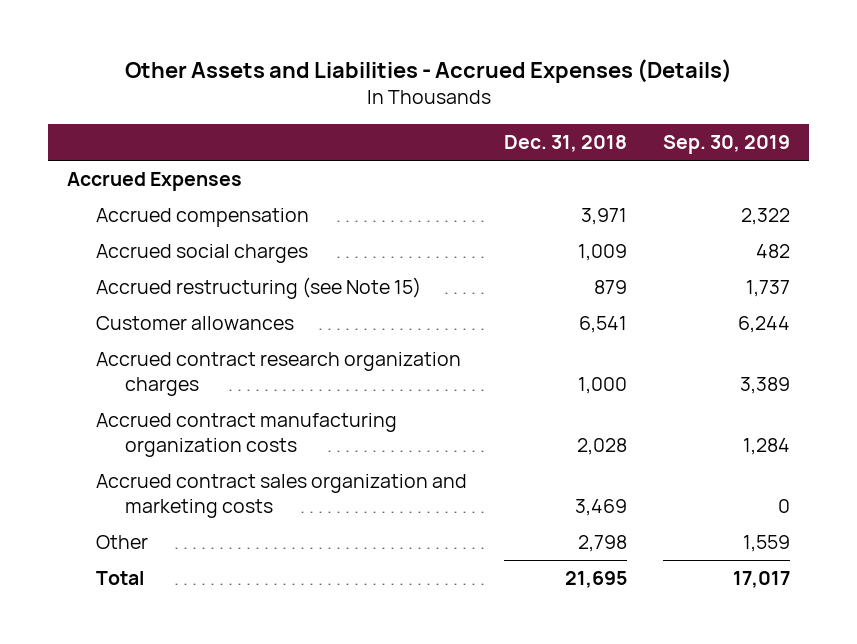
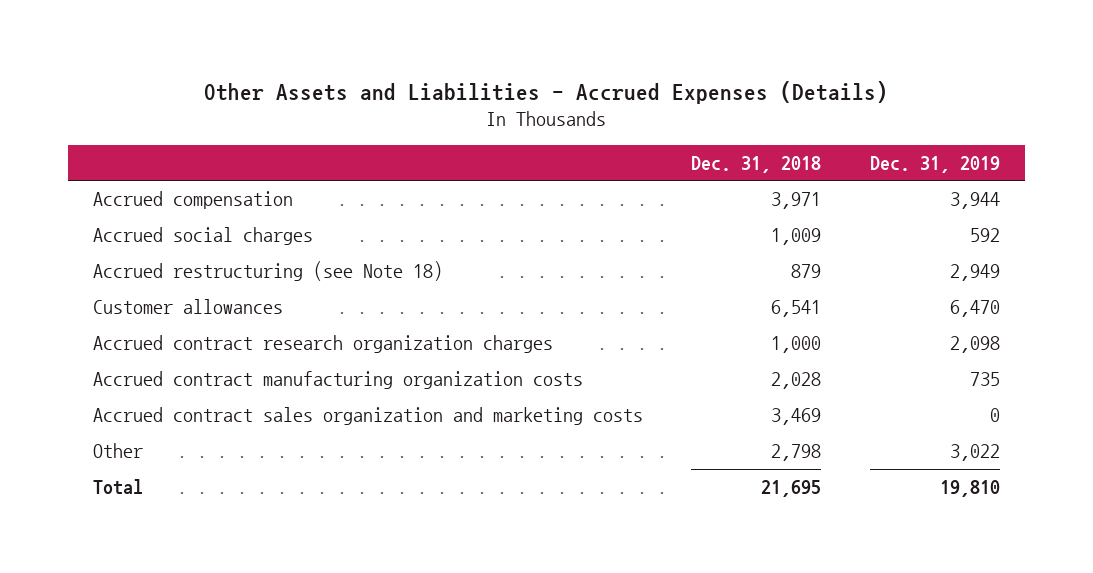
[663,134,791,154] Sep. 30, 2019 -> none
none -> [870,155,1001,173] Dec. 31, 2019
[66,172,242,192] Accrued Expenses -> none
[95,277,421,300] Accrued restructuring (see Note 15) -> [92,261,443,282] Accrued restructuring (see Note 18)

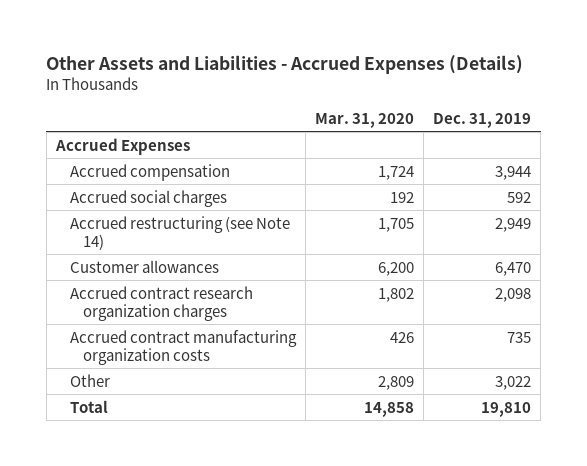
[691,155,822,173] Dec. 31, 2018 -> none
none -> [314,112,414,128] Mar. 31, 2020
none -> [54,137,190,155] Accrued Expenses
[92,261,443,282] Accrued restructuring (see Note 18) -> [69,215,290,250] Accrued restructuring (see Note 14)
[92,407,643,426] Accrued contract sales organization and marketing costs -> none

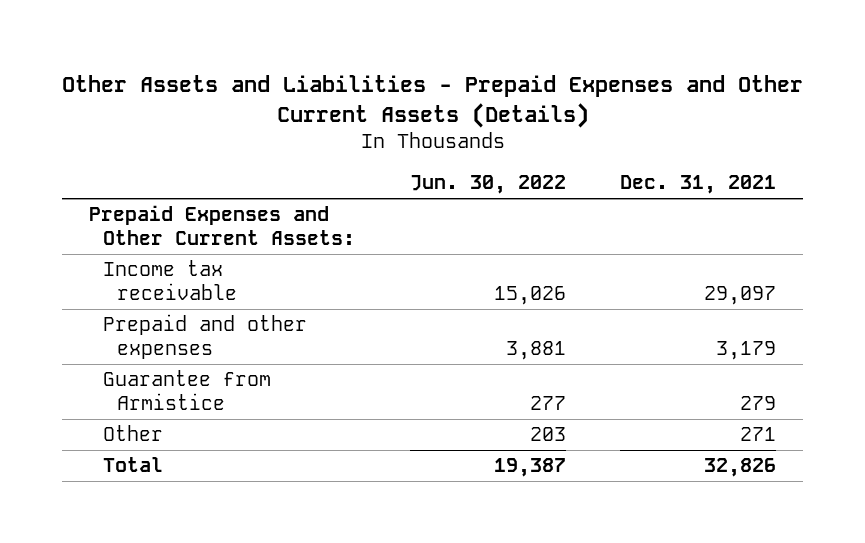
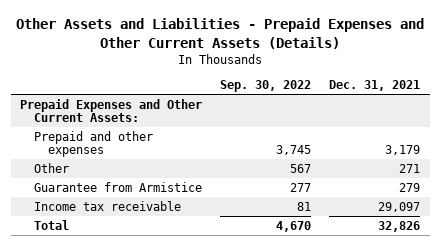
[409,175,566,195] Jun. 30, 2022 -> none
none -> [220,80,312,93] Sep. 30, 2022
[103,370,272,410] Guarantee from Armistice -> [34,181,203,192] Guarantee from Armistice
[103,260,238,300] Income tax receivable -> [34,200,182,211] Income tax receivable

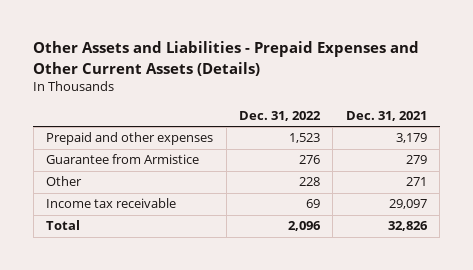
[220,80,312,93] Sep. 30, 2022 -> none
none -> [238,110,321,121] Dec. 31, 2022
[20,98,203,123] Prepaid Expenses and Other Current Assets: -> none
[34,162,70,173] Other -> [46,176,83,187] Other

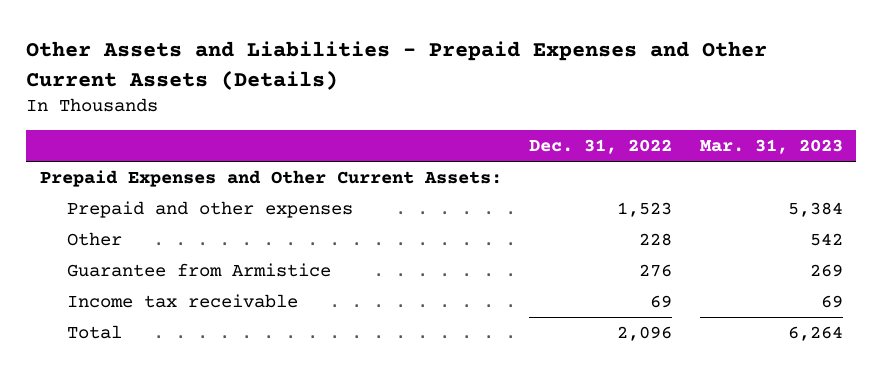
[345,110,427,121] Dec. 31, 2021 -> none
none -> [699,139,843,155] Mar. 31, 2023
none -> [40,169,503,187] Prepaid Expenses and Other Current Assets:
[46,154,200,165] Guarantee from Armistice -> [67,262,332,277] Guarantee from Armistice

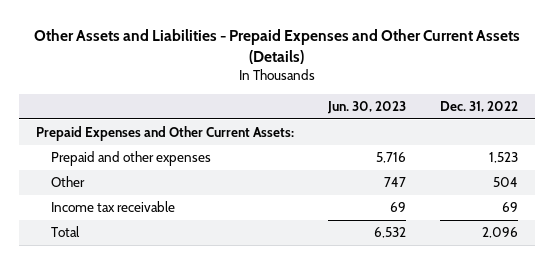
[699,139,843,155] Mar. 31, 2023 -> none
none -> [327,100,407,114] Jun. 30, 2023
[67,262,332,277] Guarantee from Armistice -> none
[639,232,673,246] 228 -> [493,177,519,188] 504

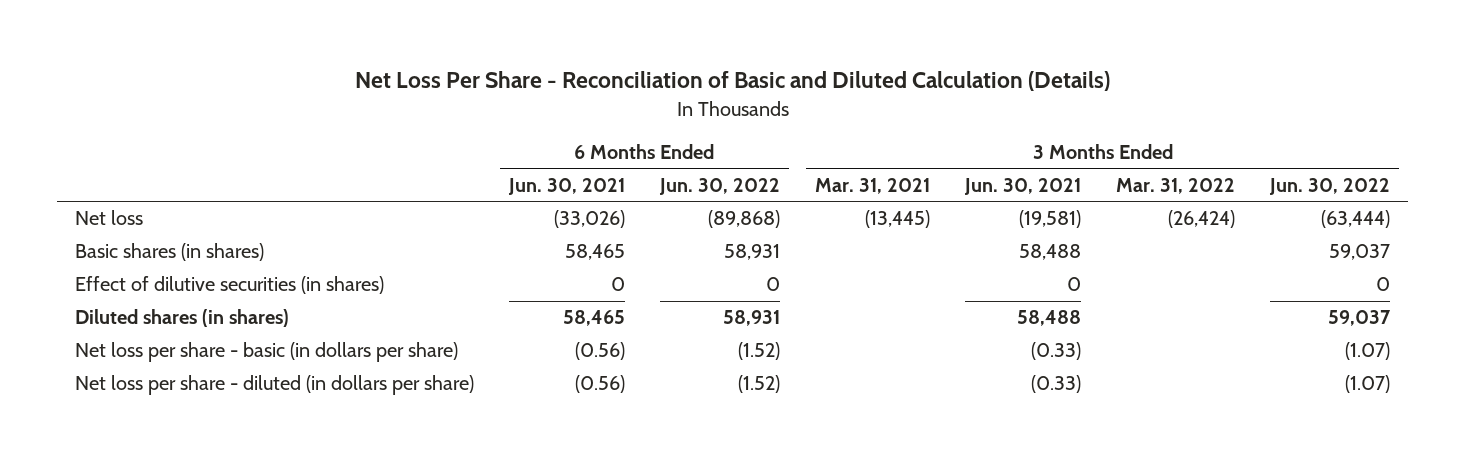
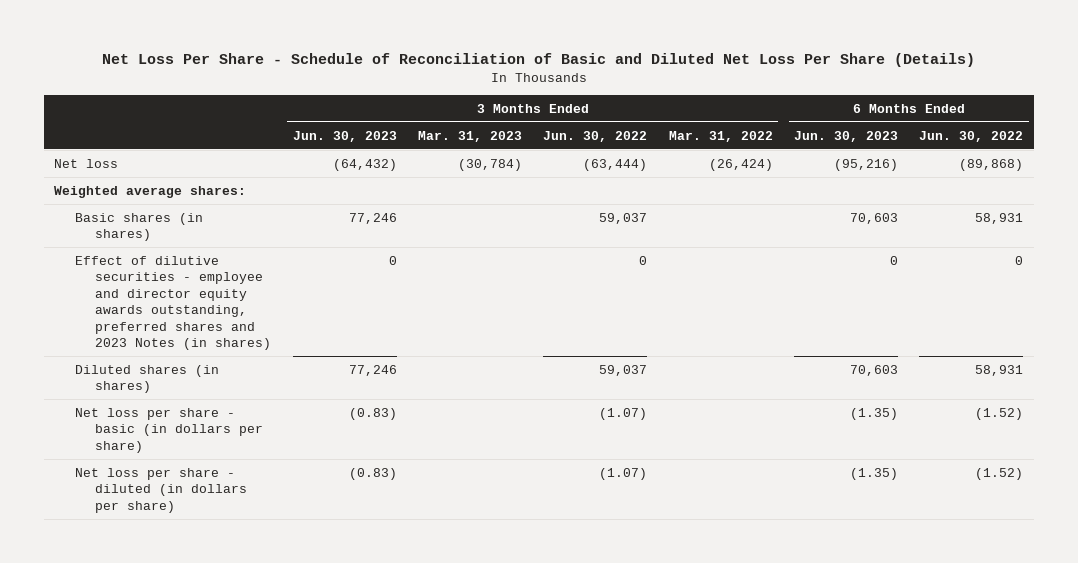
[354,71,1110,92] Net Loss Per Share - Reconciliation of Basic and Diluted Calculation (Details) -> [101,53,975,68] Net Loss Per Share - Schedule of Reconciliation of Basic and Diluted Net Loss Per Share (Details)
[507,177,625,195] Jun. 30, 2021 -> none
[815,177,931,194] Mar. 31, 2021 -> none
[964,177,1082,195] Jun. 30, 2021 -> none
none -> [292,130,397,142] Jun. 30, 2023
none -> [417,130,522,142] Mar. 31, 2023
none -> [793,130,898,142] Jun. 30, 2023
none -> [54,185,247,198] Weighted average shares:
[74,276,384,295] Effect of dilutive securities (in shares) -> [74,255,272,351] Effect of dilutive securities - employee and director equity awards outstanding, preferred shares and 2023 Notes (in shares)

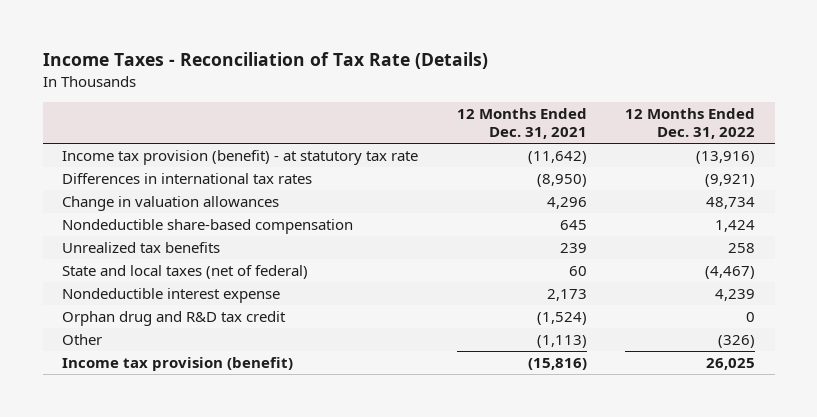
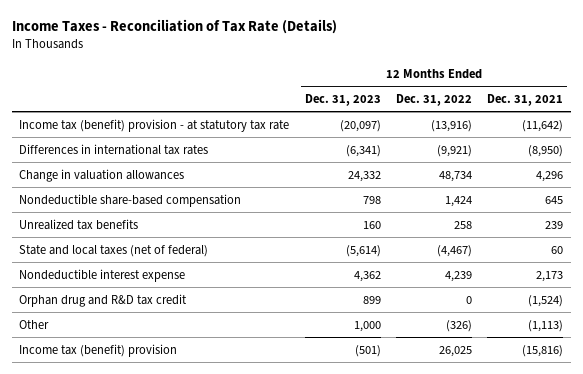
none -> [304,93,381,106] Dec. 31, 2023
[61,150,418,166] Income tax provision (benefit) - at statutory tax rate -> [19,118,290,132] Income tax (benefit) provision - at statutory tax rate
[61,357,293,372] Income tax provision (benefit) -> [19,343,178,357] Income tax (benefit) provision

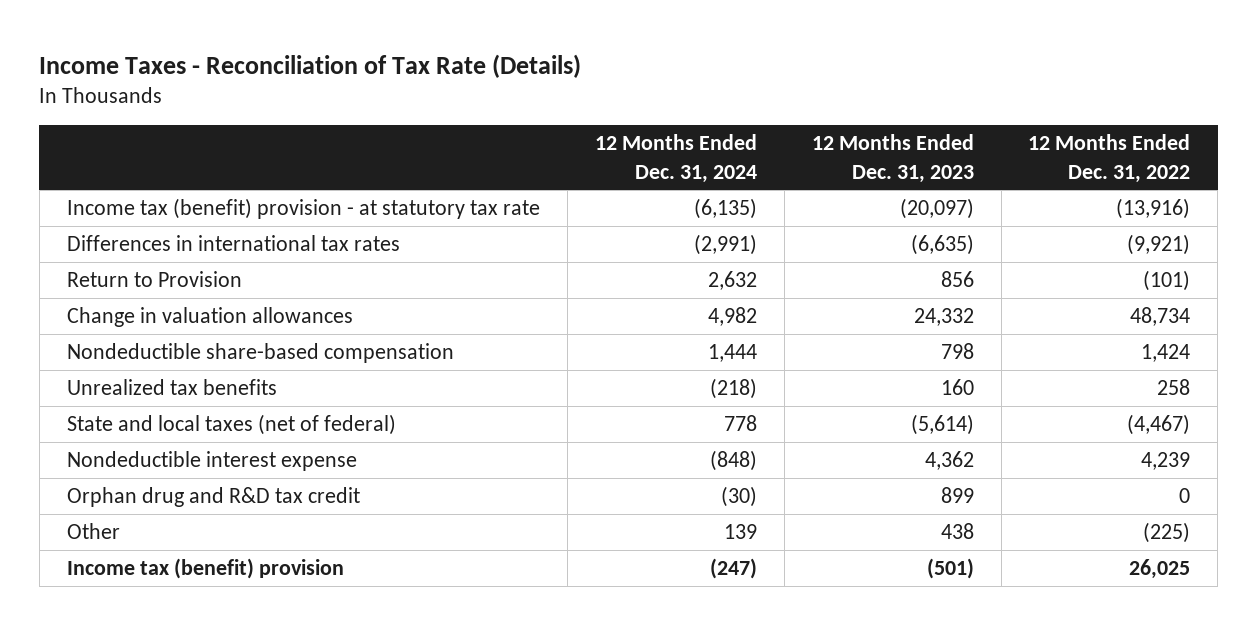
[487,93,564,106] Dec. 31, 2021 -> none
none -> [594,134,757,183] 12 Months Ended Dec. 31, 2024
[345,144,381,157] (6,341) -> [910,233,974,255] (6,635)
none -> [66,270,242,287] Return to Provision
[353,320,381,332] 1,000 -> [940,522,974,539] 438
[446,319,473,332] (326) -> [1143,521,1191,543] (225)

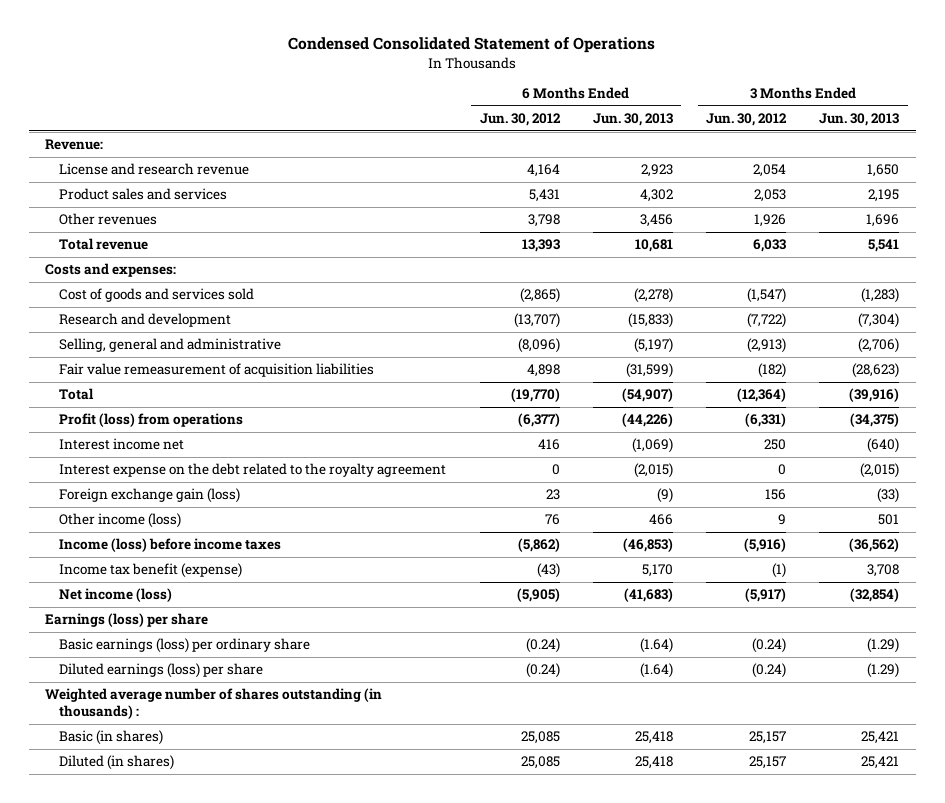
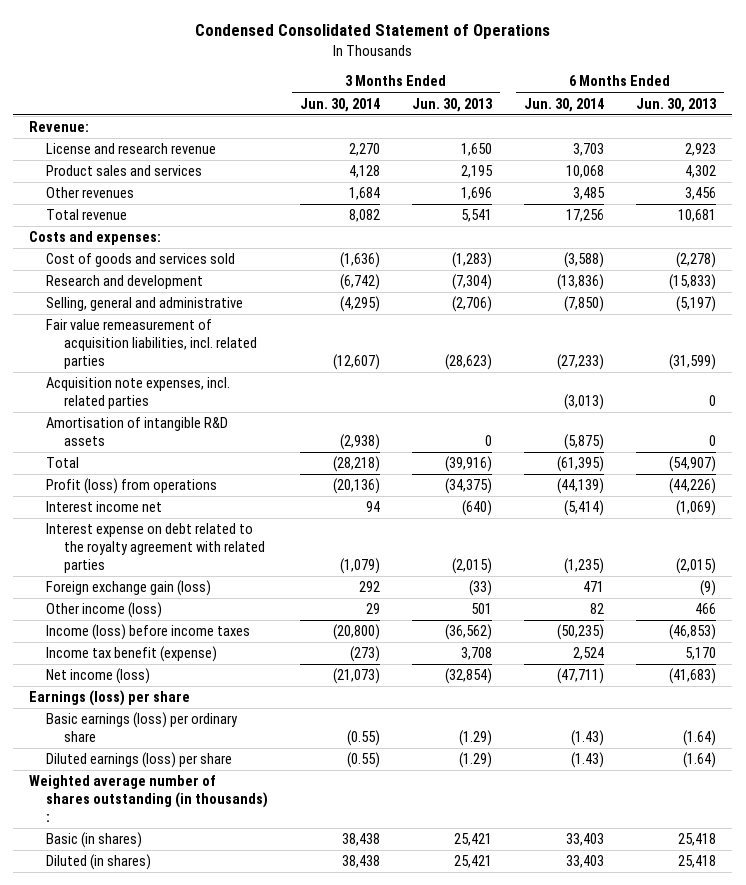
[479,113,561,127] Jun. 30, 2012 -> none
[706,113,788,127] Jun. 30, 2012 -> none
none -> [300,97,381,112] Jun. 30, 2014
none -> [524,97,605,112] Jun. 30, 2014
[59,363,375,378] Fair value remeasurement of acquisition liabilities -> [46,319,257,370] Fair value remeasurement of acquisition liabilities, incl. related parties
none -> [46,377,231,410] Acquisition note expenses, incl. related parties
none -> [46,417,229,447] Amortisation of intangible R&D assets
[59,463,447,478] Interest expense on the debt related to the royalty agreement -> [46,523,265,574] Interest expense on debt related to the royalty agreement with related parties

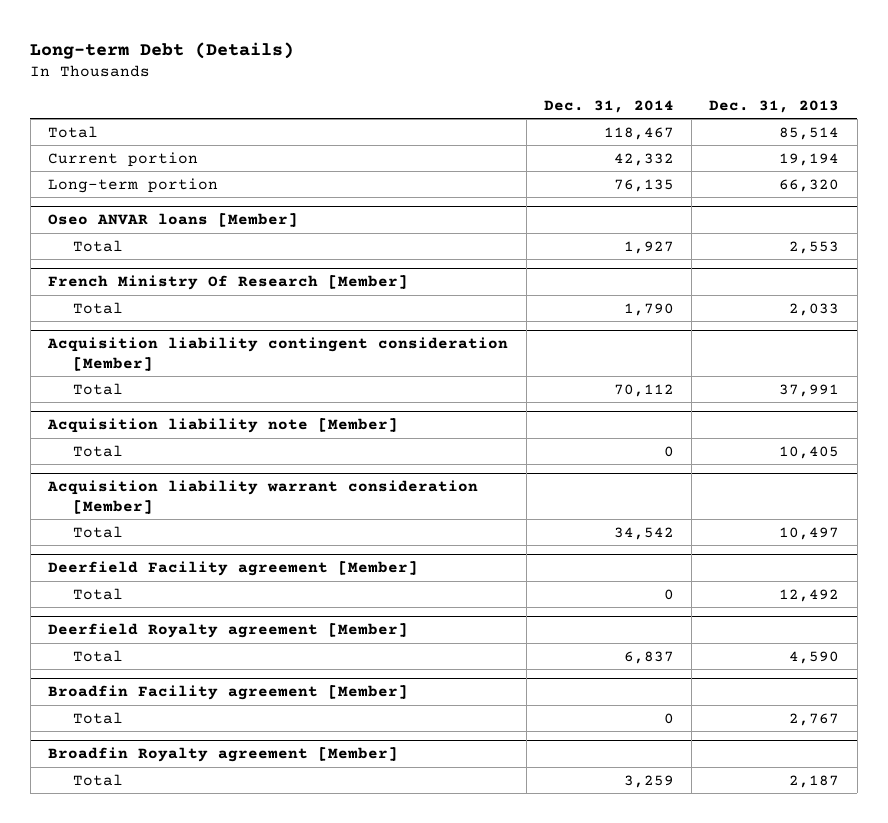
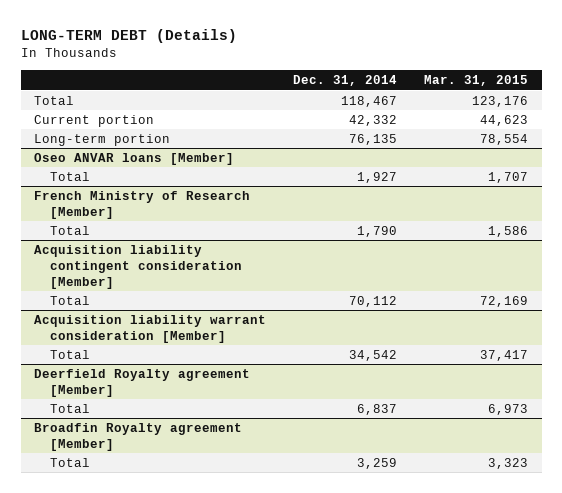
[30,42,295,60] Long-term Debt (Details) -> [20,29,237,44] LONG-TERM DEBT (Details)
[709,99,840,113] Dec. 31, 2013 -> none
none -> [424,75,529,87] Mar. 31, 2015
[48,275,409,291] French Ministry Of Research [Member] -> [34,190,251,219] French Ministry of Research [Member]
[47,418,399,434] Acquisition liability note [Member] -> none
[73,444,124,457] Total -> none
[48,561,419,577] Deerfield Facility agreement [Member] -> none
[73,587,124,600] Total -> none
[48,685,409,701] Broadfin Facility agreement [Member] -> none
[73,711,124,724] Total -> none

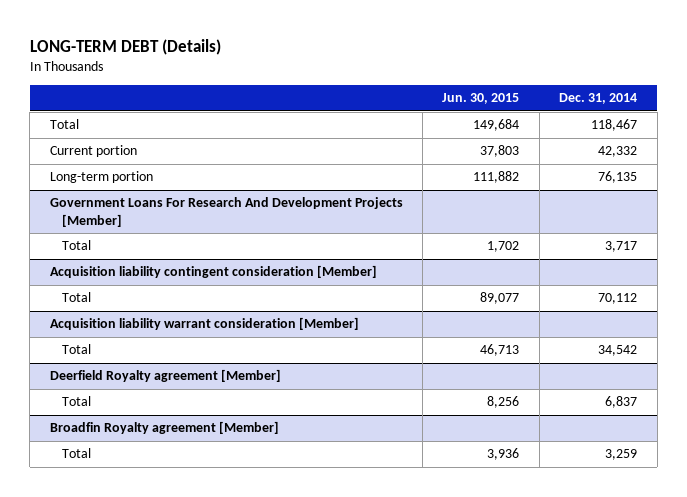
[424,75,529,87] Mar. 31, 2015 -> none
none -> [442,93,520,105] Jun. 30, 2015
[34,152,235,165] Oseo ANVAR loans [Member] -> none
[34,190,251,219] French Ministry of Research [Member] -> none
[50,225,91,235] Total -> none
none -> [49,197,403,227] Government Loans For Research And Development Projects [Member]
[357,171,398,183] 1,927 -> [605,241,638,253] 3,717

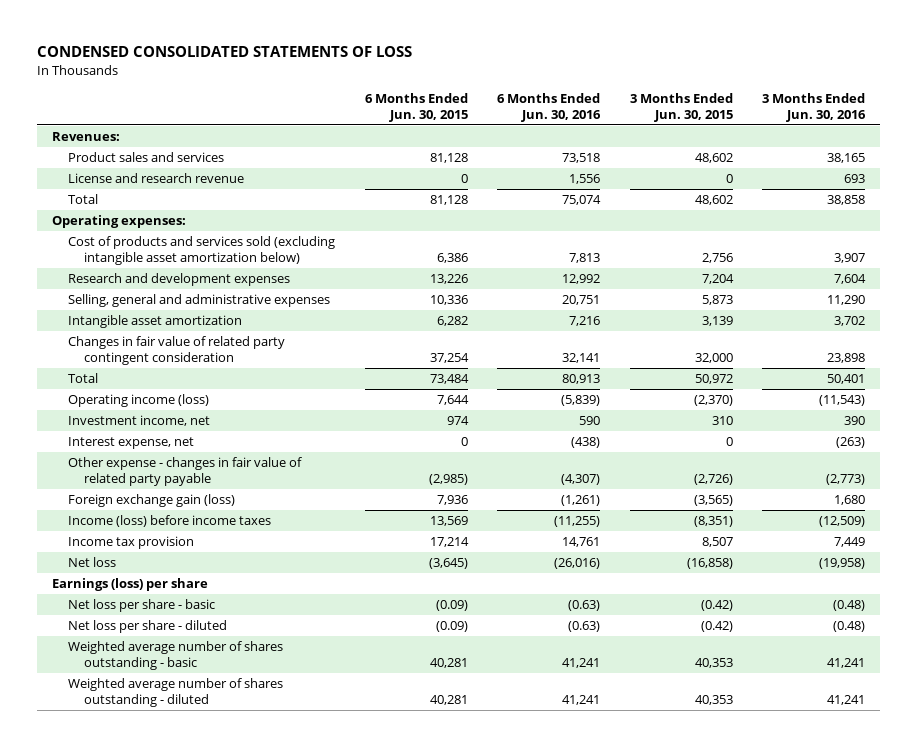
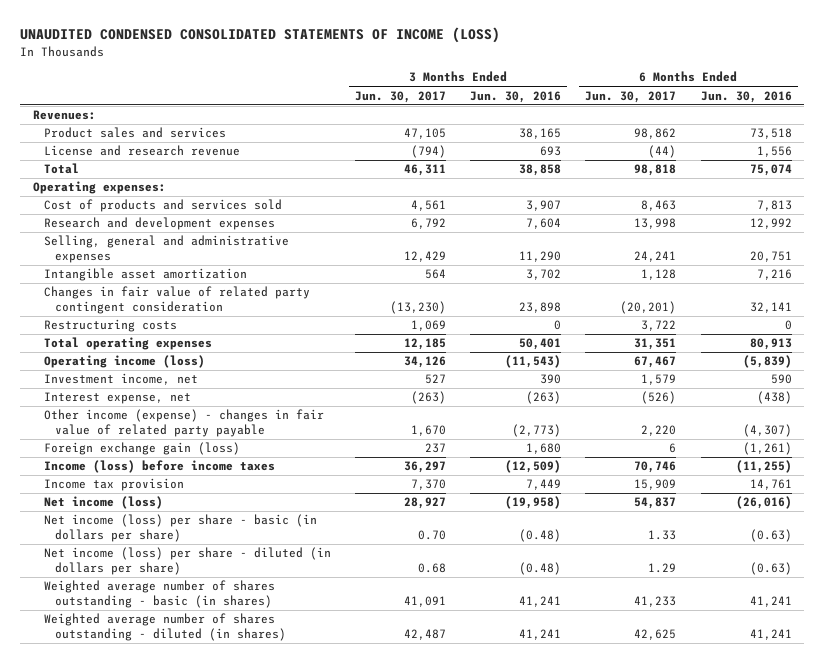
[36,46,412,58] CONDENSED CONSOLIDATED STATEMENTS OF LOSS -> [20,27,501,44] UNAUDITED CONDENSED CONSOLIDATED STATEMENTS OF INCOME (LOSS)
[364,93,468,122] 6 Months Ended Jun. 30, 2015 -> none
[629,93,733,122] 3 Months Ended Jun. 30, 2015 -> none
none -> [354,90,446,103] Jun. 30, 2017
none -> [585,90,677,103] Jun. 30, 2017
[67,236,335,265] Cost of products and services sold (excluding intangible asset amortization below) -> [43,199,282,213] Cost of products and services sold
none -> [43,319,177,333] Restructuring costs
[67,373,98,384] Total -> [43,337,212,351] Total operating expenses
[67,457,302,486] Other expense - changes in fair value of related party payable -> [43,409,324,437] Other income (expense) - changes in fair value of related party payable
[51,578,208,592] Earnings (loss) per share -> none
[67,557,116,568] Net loss -> [43,496,163,510] Net income (loss)
[67,599,215,613] Net loss per share - basic -> [43,514,317,542] Net income (loss) per share - basic (in dollars per share)
[67,620,227,634] Net loss per share - diluted -> [43,547,331,575] Net income (loss) per share - diluted (in dollars per share)
[67,641,283,670] Weighted average number of shares outstanding - basic -> [43,580,275,608] Weighted average number of shares outstanding - basic (in shares)
[67,678,283,707] Weighted average number of shares outstanding - diluted -> [43,613,286,641] Weighted average number of shares outstanding - diluted (in shares)

